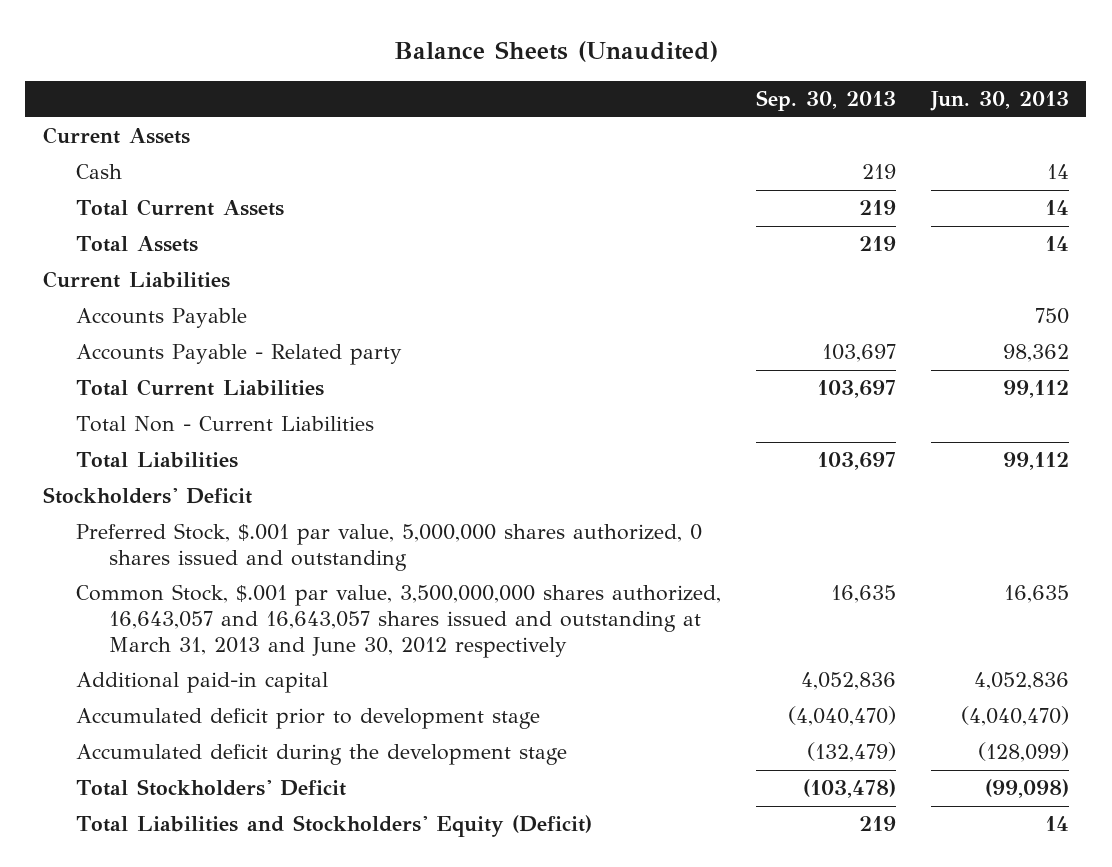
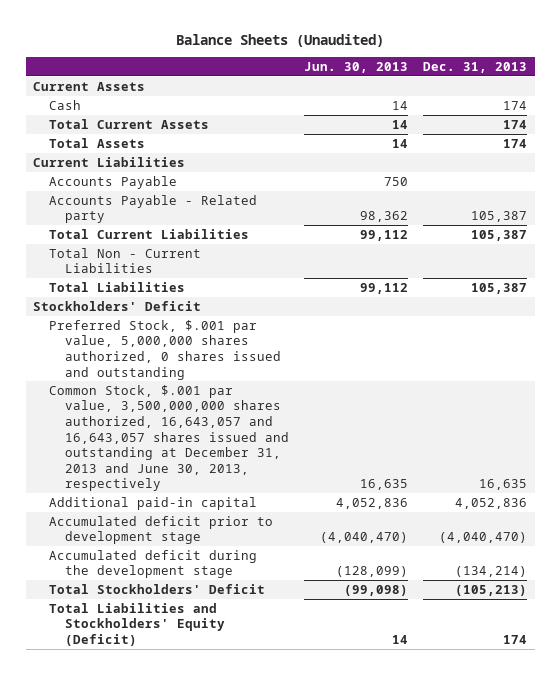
[755,90,896,112] Sep. 30, 2013 -> none
none -> [423,62,528,74] Dec. 31, 2013
[75,584,721,658] Common Stock, $.001 par value, 3,500,000,000 shares authorized, 16,643,057 and 16,643,057 shares issued and outstanding at March 31, 2013 and June 30, 2012 respectively -> [48,384,289,492] Common Stock, $.001 par value, 3,500,000,000 shares authorized, 16,643,057 and 16,643,057 shares issued and outstanding at December 31, 2013 and June 30, 2013, respectively

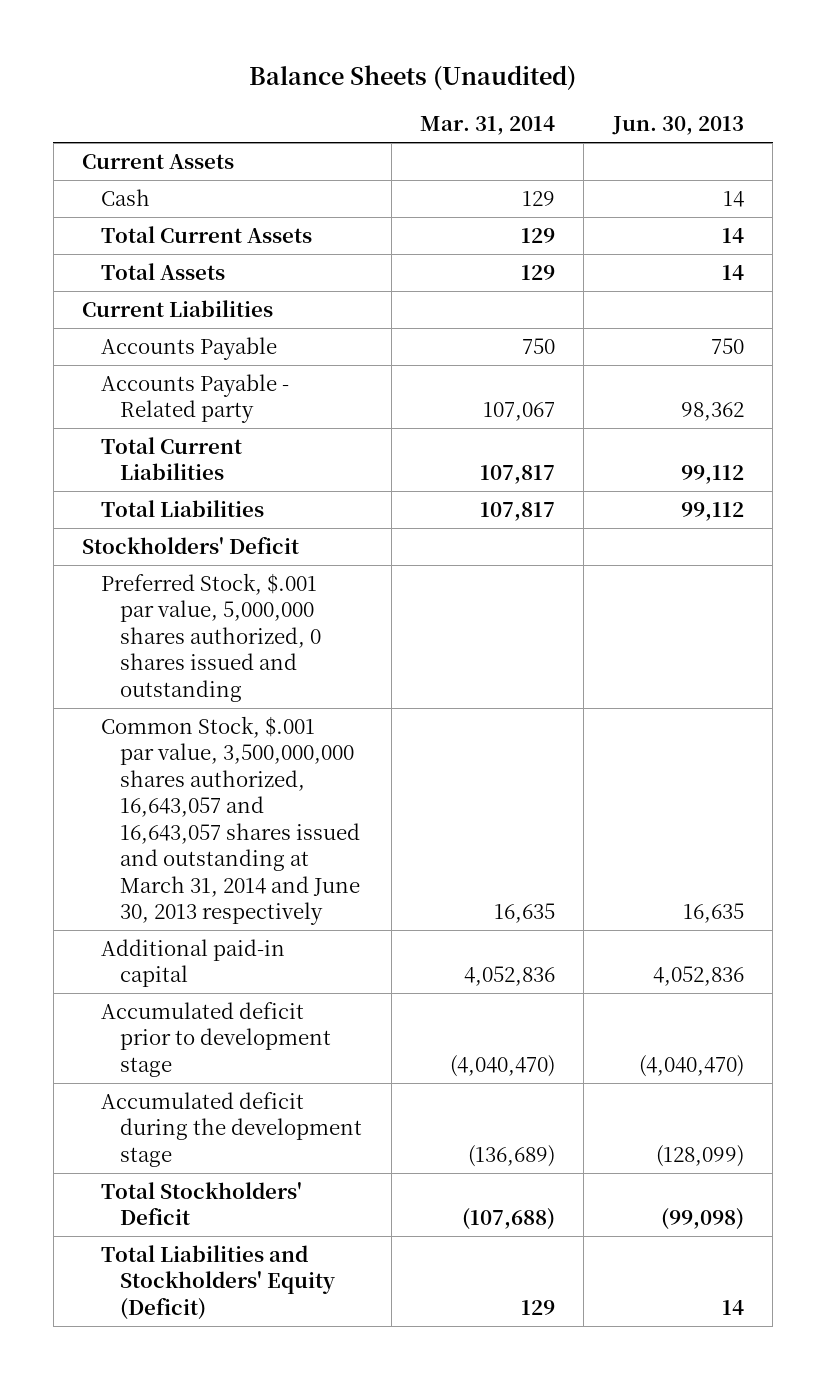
[423,62,528,74] Dec. 31, 2013 -> none
none -> [420,116,556,136] Mar. 31, 2014
[48,247,201,274] Total Non - Current Liabilities -> none
[48,384,289,492] Common Stock, $.001 par value, 3,500,000,000 shares authorized, 16,643,057 and 16,643,057 shares issued and outstanding at December 31, 2013 and June 30, 2013, respectively -> [101,715,361,926] Common Stock, $.001 par value, 3,500,000,000 shares authorized, 16,643,057 and 16,643,057 shares issued and outstanding at March 31, 2014 and June 30, 2013 respectively

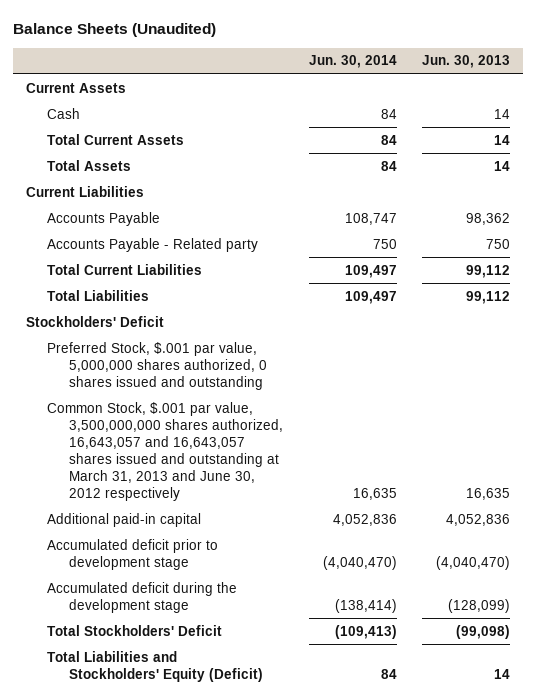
[420,116,556,136] Mar. 31, 2014 -> none
none -> [308,55,397,69] Jun. 30, 2014
[710,337,744,354] 750 -> [466,212,511,225] 98,362
[680,402,744,422] 98,362 -> [486,238,511,249] 750
[101,715,361,926] Common Stock, $.001 par value, 3,500,000,000 shares authorized, 16,643,057 and 16,643,057 shares issued and outstanding at March 31, 2014 and June 30, 2013 respectively -> [47,401,284,501] Common Stock, $.001 par value, 3,500,000,000 shares authorized, 16,643,057 and 16,643,057 shares issued and outstanding at March 31, 2013 and June 30, 2012 respectively

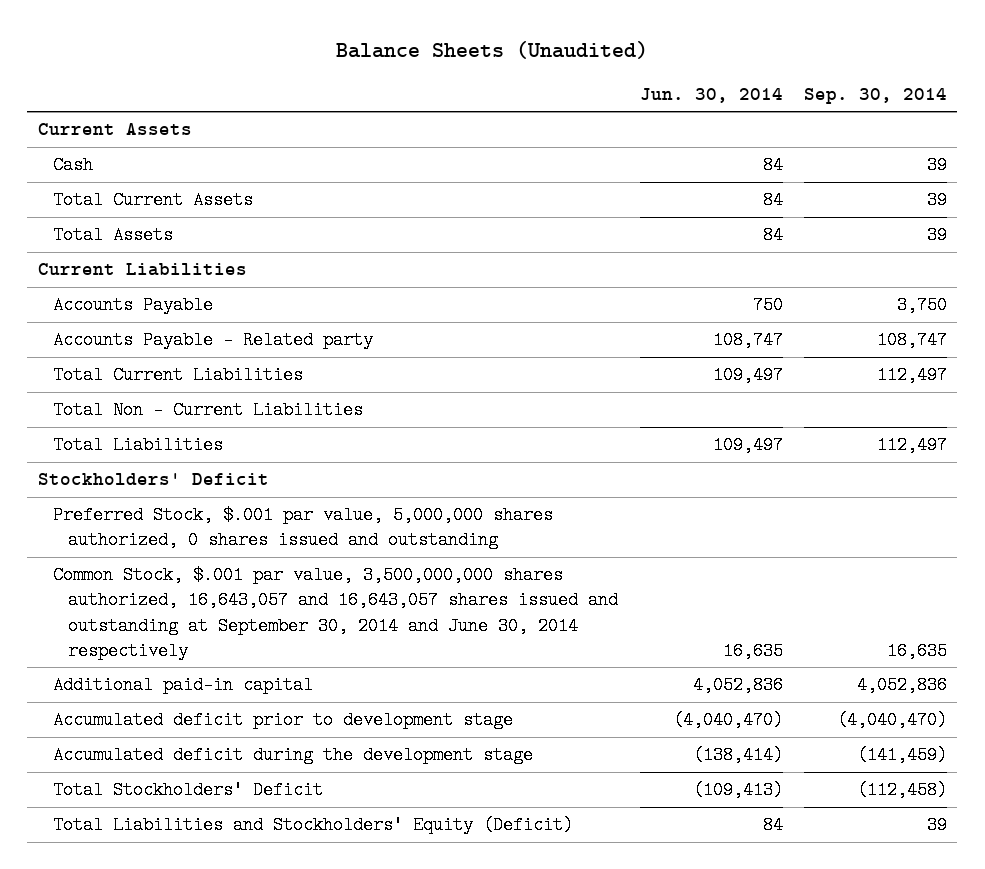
[422,55,511,69] Jun. 30, 2013 -> none
none -> [803,88,947,105] Sep. 30, 2014
[344,212,397,225] 108,747 -> [752,296,783,315] 750
[372,238,397,249] 750 -> [712,331,783,350] 108,747
none -> [53,401,364,420] Total Non - Current Liabilities
[47,401,284,501] Common Stock, $.001 par value, 3,500,000,000 shares authorized, 16,643,057 and 16,643,057 shares issued and outstanding at March 31, 2013 and June 30, 2012 respectively -> [53,566,619,660] Common Stock, $.001 par value, 3,500,000,000 shares authorized, 16,643,057 and 16,643,057 shares issued and outstanding at September 30, 2014 and June 30, 2014 respectively

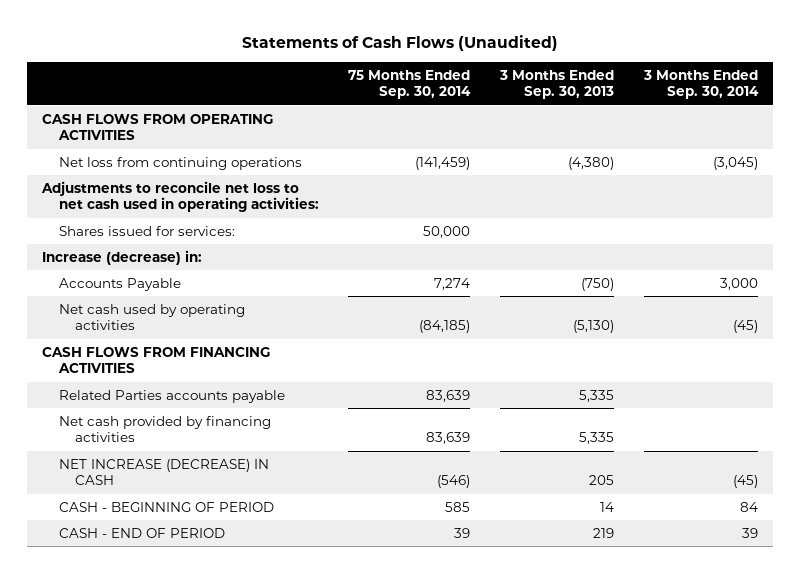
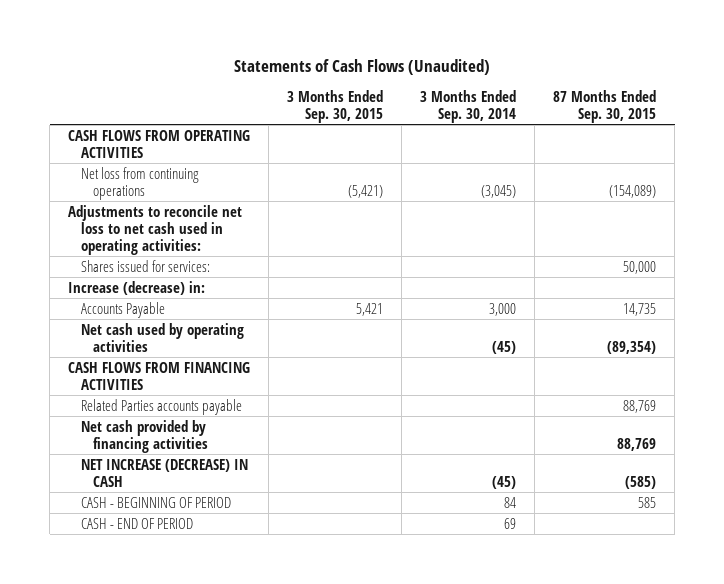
[348,69,472,100] 75 Months Ended Sep. 30, 2014 -> none
[499,69,615,100] 3 Months Ended Sep. 30, 2013 -> none
none -> [287,89,384,123] 3 Months Ended Sep. 30, 2015
none -> [553,89,657,123] 87 Months Ended Sep. 30, 2015
[741,527,758,538] 39 -> [504,517,517,529] 69

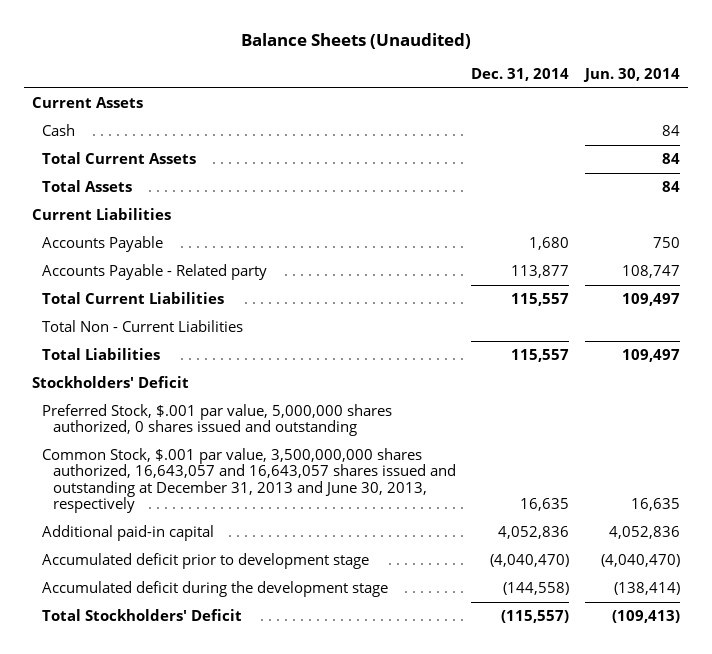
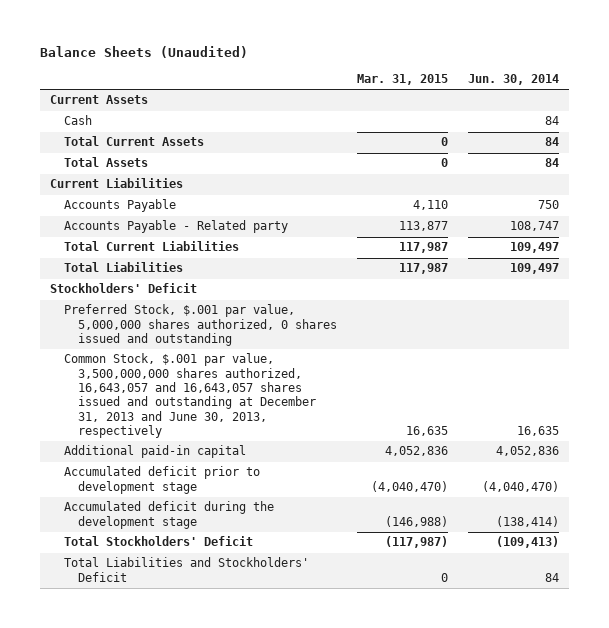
[471,68,570,82] Dec. 31, 2014 -> none
none -> [357,74,449,86] Mar. 31, 2015
[42,319,244,332] Total Non - Current Liabilities -> none
none -> [63,557,309,582] Total Liabilities and Stockholders' Deficit

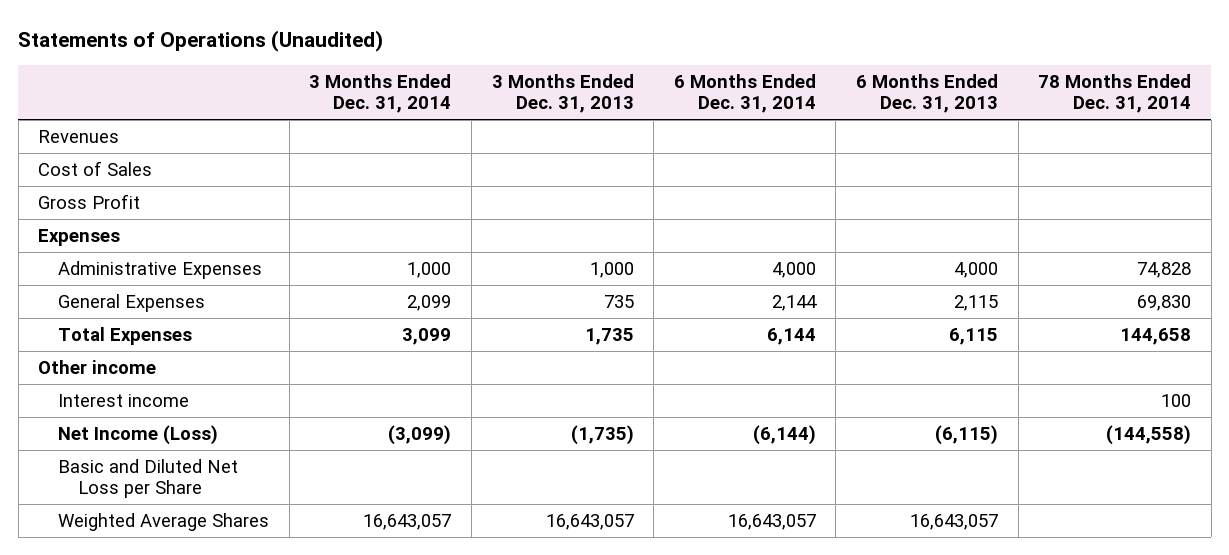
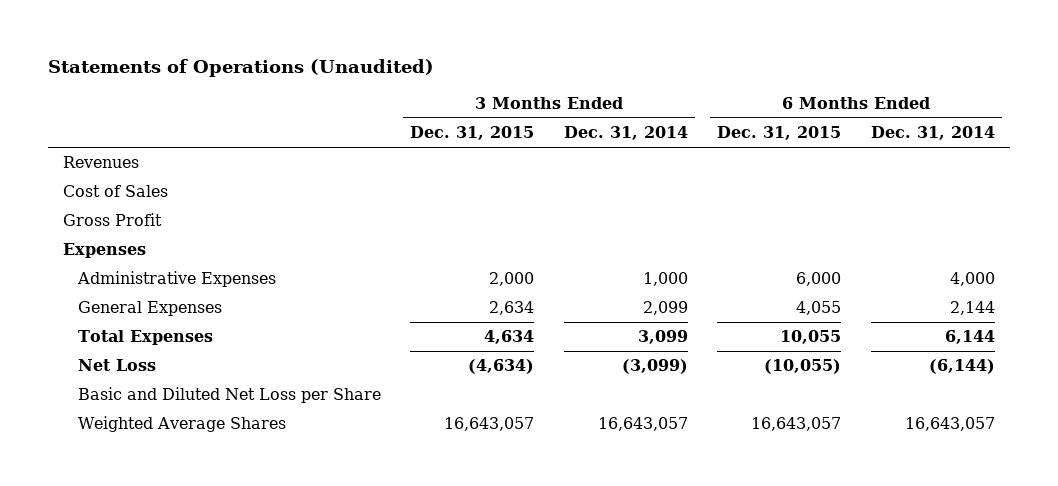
[491,73,634,114] 3 Months Ended Dec. 31, 2013 -> none
[855,73,998,114] 6 Months Ended Dec. 31, 2013 -> none
[1038,73,1192,114] 78 Months Ended Dec. 31, 2014 -> none
none -> [410,126,535,141] Dec. 31, 2015
none -> [717,126,842,141] Dec. 31, 2015
[38,359,157,374] Other income -> none
[58,393,190,407] Interest income -> none
[58,424,219,445] Net Income (Loss) -> [77,359,156,372] Net Loss

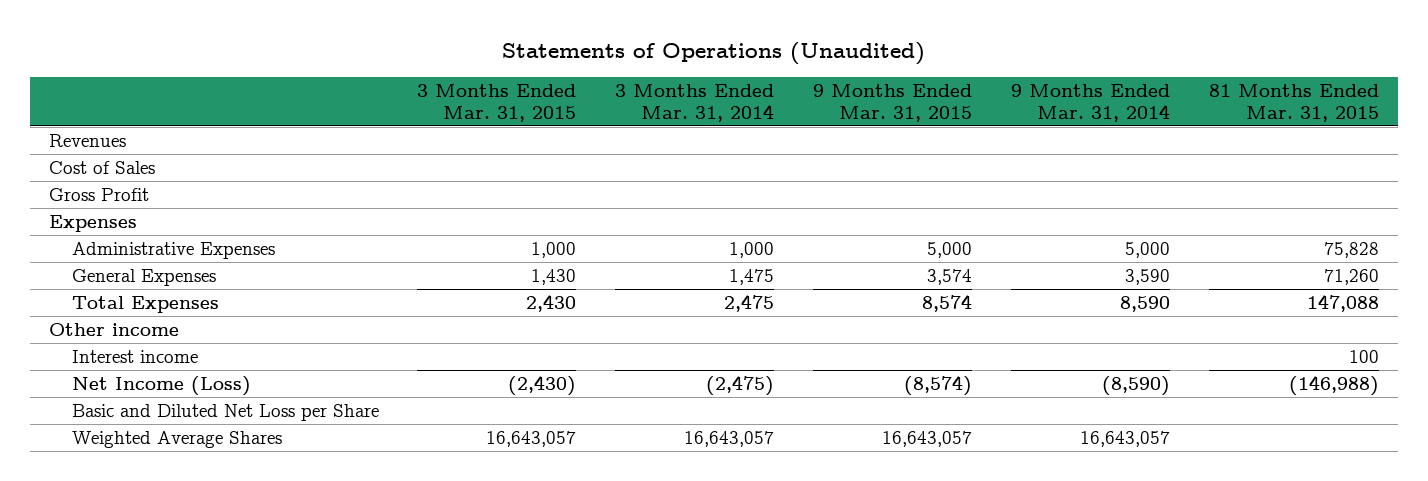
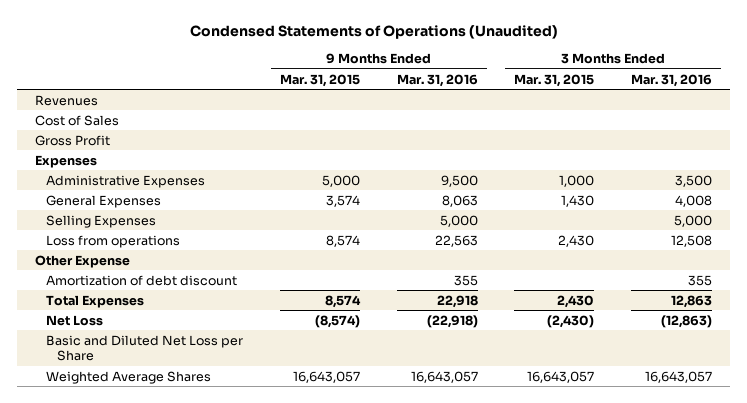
[501,42,925,66] Statements of Operations (Unaudited) -> [189,25,558,40] Condensed Statements of Operations (Unaudited)
[615,83,775,122] 3 Months Ended Mar. 31, 2014 -> none
[1011,83,1171,122] 9 Months Ended Mar. 31, 2014 -> none
[1208,83,1379,122] 81 Months Ended Mar. 31, 2015 -> none
none -> [396,73,478,87] Mar. 31, 2016
none -> [630,73,712,87] Mar. 31, 2016
none -> [46,214,157,228] Selling Expenses
none -> [46,234,181,248] Loss from operations
none -> [35,254,131,268] Other Expense
none -> [46,274,238,286] Amortization of debt discount
[48,322,179,336] Other income -> none
[71,349,198,363] Interest income -> none
[71,375,251,396] Net Income (Loss) -> [46,314,104,326] Net Loss

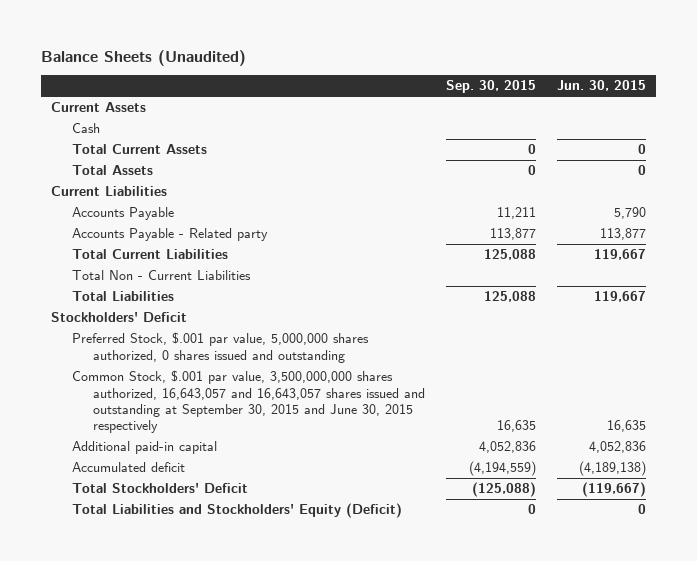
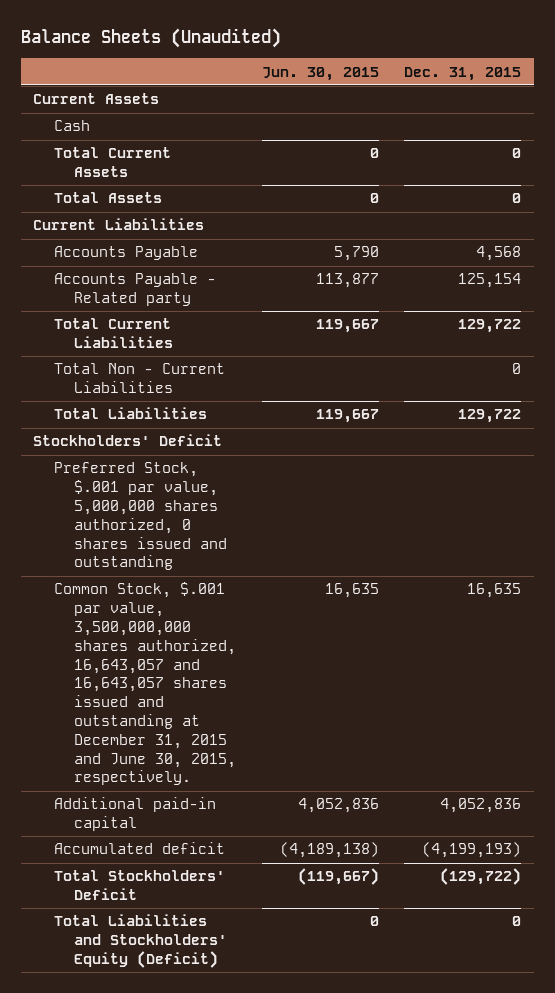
[445,80,536,94] Sep. 30, 2015 -> none
none -> [404,66,522,81] Dec. 31, 2015
[72,370,426,434] Common Stock, $.001 par value, 3,500,000,000 shares authorized, 16,643,057 and 16,643,057 shares issued and outstanding at September 30, 2015 and June 30, 2015 respectively -> [53,582,236,786] Common Stock, $.001 par value, 3,500,000,000 shares authorized, 16,643,057 and 16,643,057 shares issued and outstanding at December 31, 2015 and June 30, 2015, respectively.

